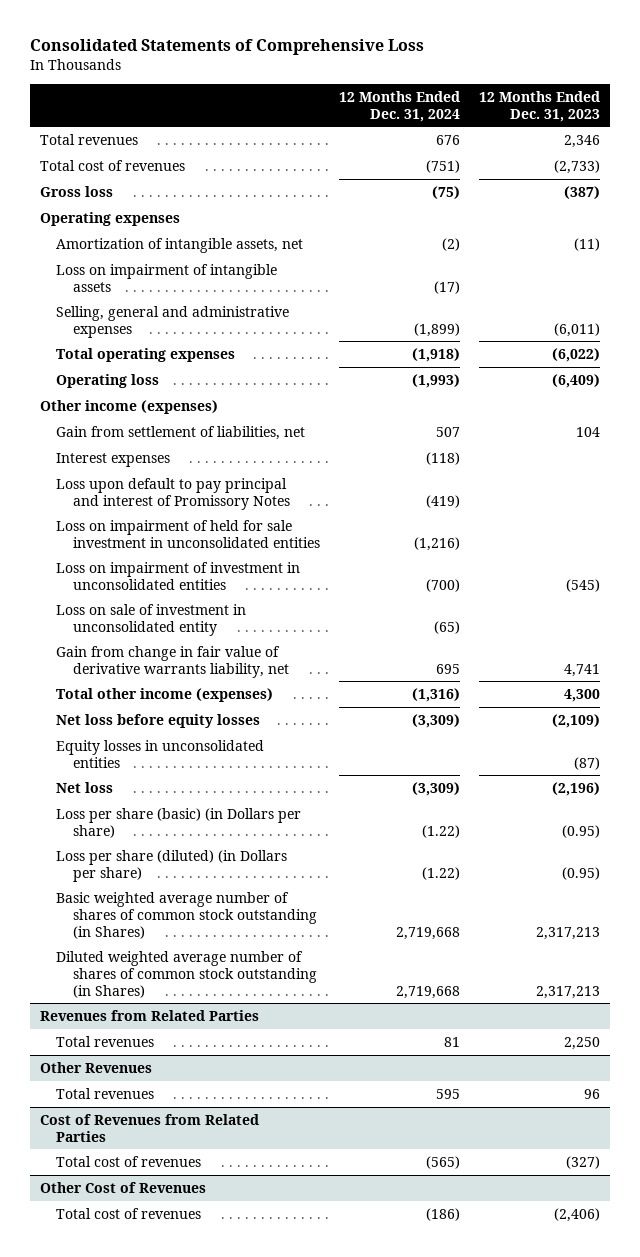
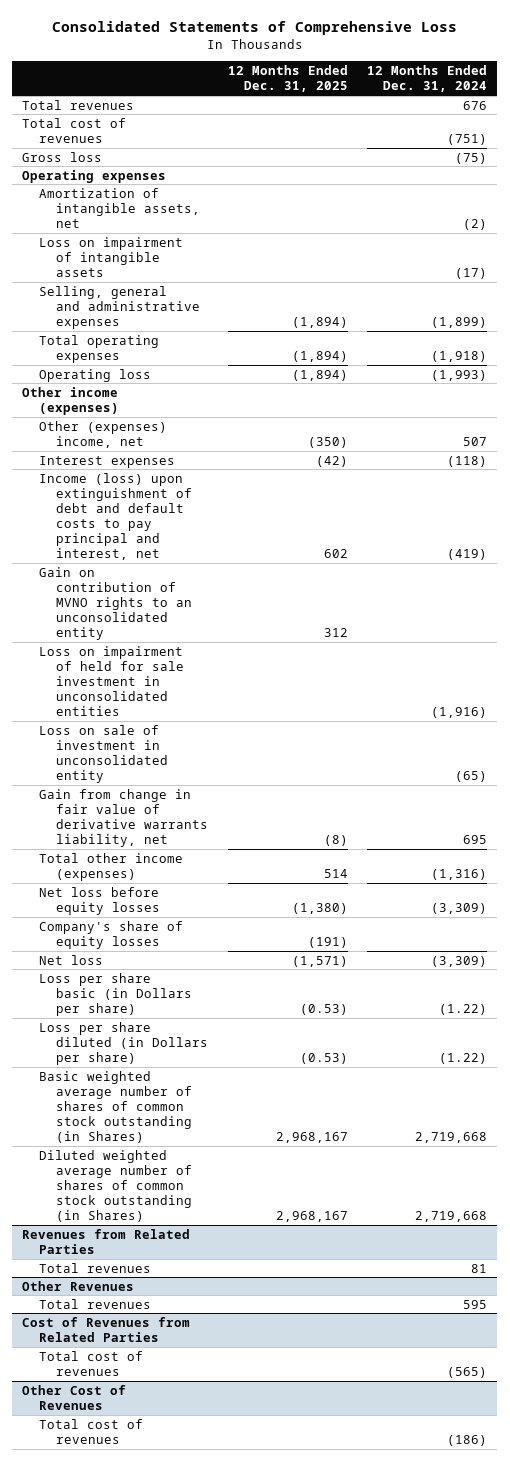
[479,90,601,122] 12 Months Ended Dec. 31, 2023 -> none
none -> [227,65,348,93] 12 Months Ended Dec. 31, 2025
[56,425,306,440] Gain from settlement of liabilities, net -> [39,420,168,448] Other (expenses) income, net
[56,561,301,590] Loss on impairment of investment in unconsolidated entities -> none
[56,477,290,510] Loss upon default to pay principal and interest of Promissory Notes -> [39,472,192,561] Income (loss) upon extinguishment of debt and default costs to pay principal and interest, net
none -> [39,566,192,641] Gain on contribution of MVNO rights to an unconsolidated entity
[413,536,460,551] (1,216) -> [431,707,488,719] (1,916)
[56,739,265,768] Equity losses in unconsolidated entities -> [39,920,184,949] Company's share of equity losses
[56,807,302,838] Loss per share (basic) (in Dollars per share) -> [39,972,192,1016] Loss per share basic (in Dollars per share)
[56,849,288,882] Loss per share (diluted) (in Dollars per share) -> [39,1021,208,1065] Loss per share diluted (in Dollars per share)

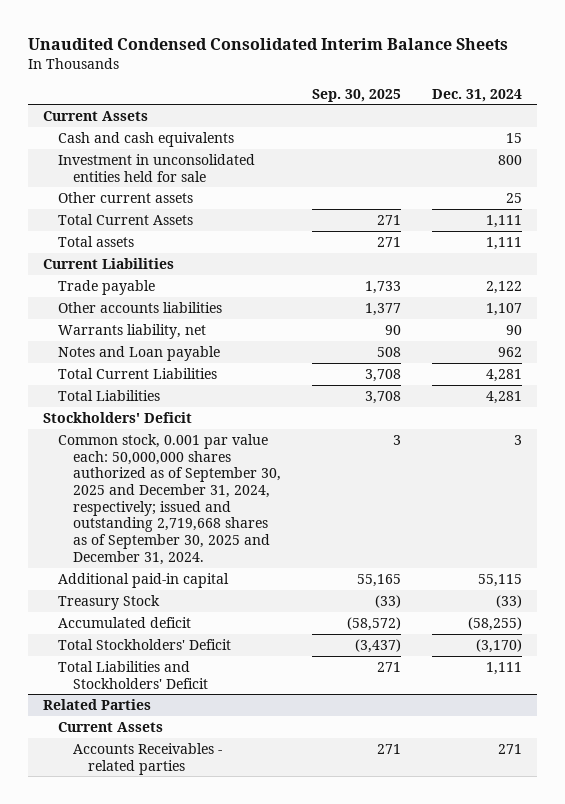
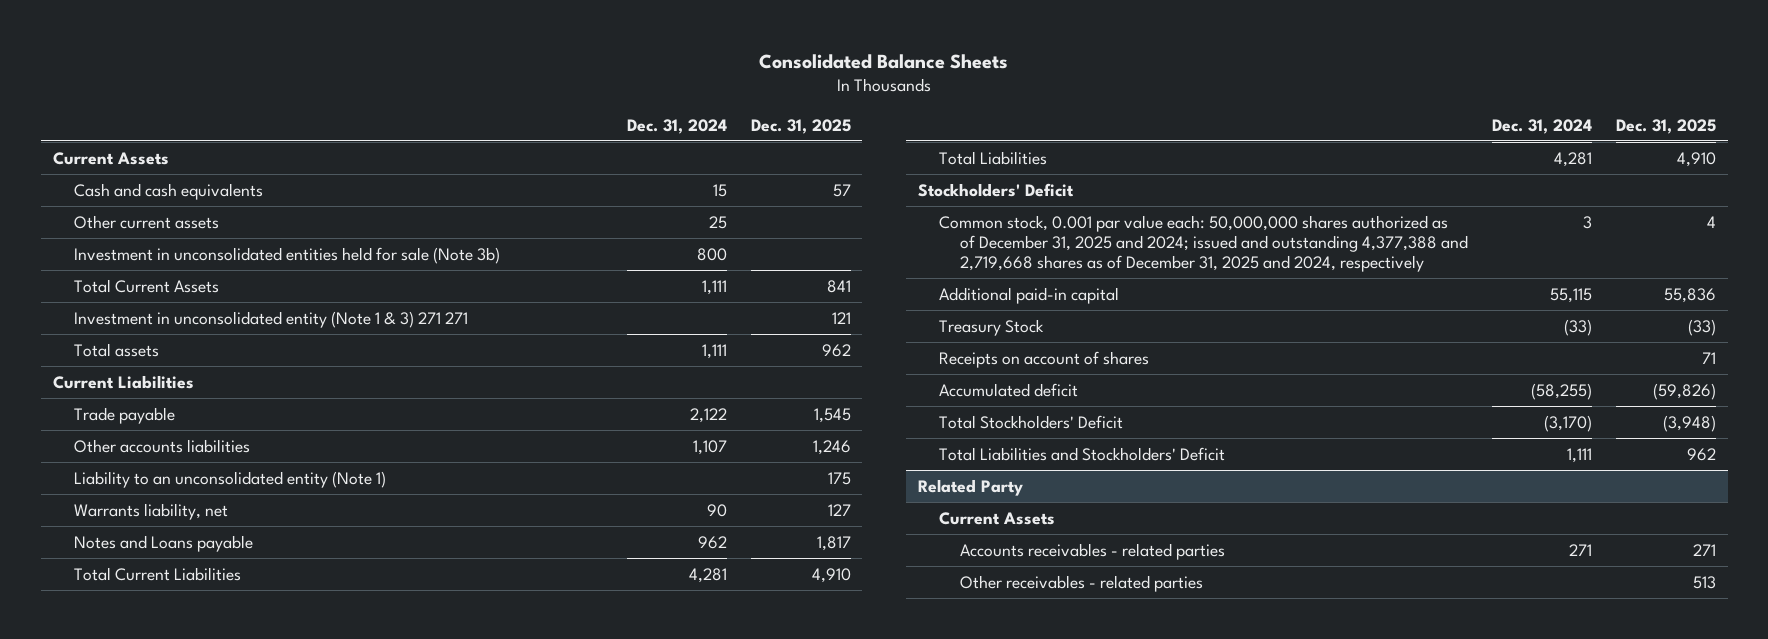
[27,37,508,50] Unaudited Condensed Consolidated Interim Balance Sheets -> [759,53,1009,69] Consolidated Balance Sheets
[311,88,401,102] Sep. 30, 2025 -> none
none -> [750,118,851,134] Dec. 31, 2025
[58,153,256,182] Investment in unconsolidated entities held for sale -> none
none -> [73,246,500,264] Investment in unconsolidated entities held for sale (Note 3b)
none -> [73,310,468,328] Investment in unconsolidated entity (Note 1 & 3) 271 271
none -> [73,470,386,488] Liability to an unconsolidated entity (Note 1)
[58,345,221,361] Notes and Loan payable -> [73,534,253,552] Notes and Loans payable
[58,433,282,565] Common stock, 0.001 par value each: 50,000,000 shares authorized as of September 30, 2025 and December 31, 2024, respectively; issued and outstanding 2,719,668 shares as of September 30, 2025 and December 31, 2024. -> [939,214,1469,272] Common stock, 0.001 par value each: 50,000,000 shares authorized as of December 31, 2025 and 2024; issued and outstanding 4,377,388 and 2,719,668 shares as of December 31, 2025 and 2024, respectively
none -> [939,350,1150,368] Receipts on account of shares
[43,698,152,710] Related Parties -> [917,478,1023,496] Related Party
[73,742,223,775] Accounts Receivables - related parties -> [960,542,1226,560] Accounts receivables - related parties
none -> [960,574,1204,592] Other receivables - related parties

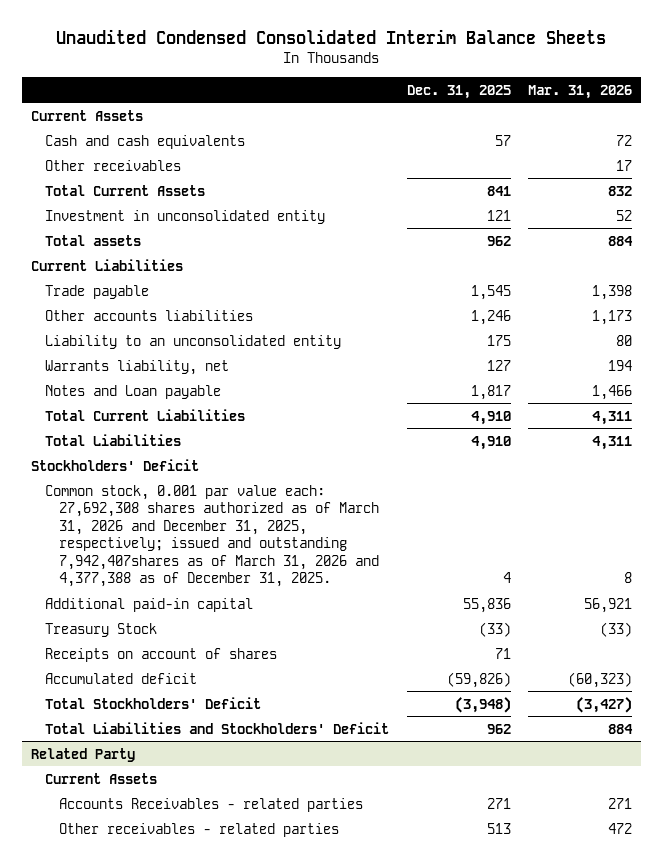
[759,53,1009,69] Consolidated Balance Sheets -> [56,28,607,44] Unaudited Condensed Consolidated Interim Balance Sheets
[626,118,727,134] Dec. 31, 2024 -> none
none -> [528,84,633,99] Mar. 31, 2026
[73,214,219,229] Other current assets -> none
[73,246,500,264] Investment in unconsolidated entities held for sale (Note 3b) -> none
none -> [44,159,181,171] Other receivables
[73,310,468,328] Investment in unconsolidated entity (Note 1 & 3) 271 271 -> [44,209,325,224] Investment in unconsolidated entity
[73,470,386,488] Liability to an unconsolidated entity (Note 1) -> [44,334,341,349] Liability to an unconsolidated entity
[73,534,253,552] Notes and Loans payable -> [44,384,221,399] Notes and Loan payable
[939,214,1469,272] Common stock, 0.001 par value each: 50,000,000 shares authorized as of December 31, 2025 and 2024; issued and outstanding 4,377,388 and 2,719,668 shares as of December 31, 2025 and 2024, respectively -> [44,484,380,588] Common stock, 0.001 par value each: 27,692,308 shares authorized as of March 31, 2026 and December 31, 2025, respectively; issued and outstanding 7,942,407shares as of March 31, 2026 and 4,377,388 as of December 31, 2025.
[960,542,1226,560] Accounts receivables - related parties -> [59,797,364,812] Accounts Receivables - related parties

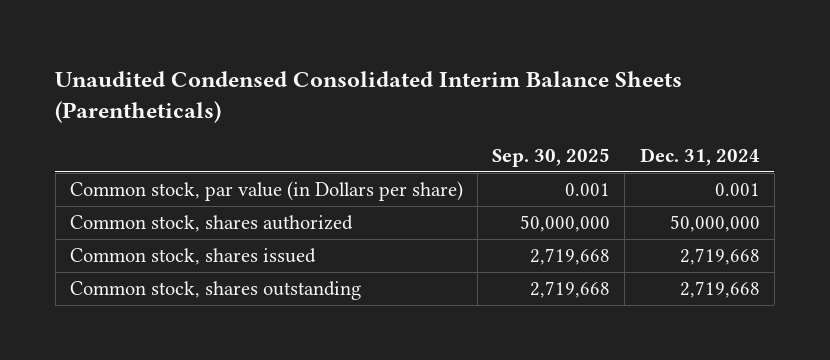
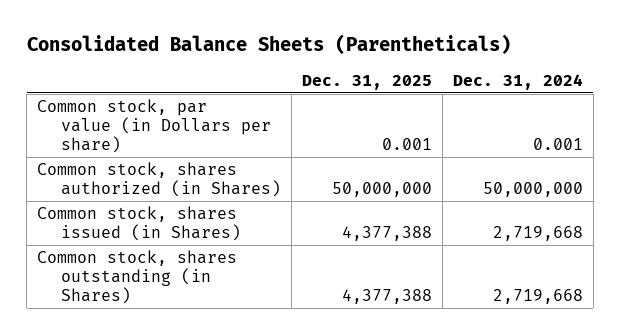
[55,70,683,124] Unaudited Condensed Consolidated Interim Balance Sheets (Parentheticals) -> [26,34,511,55] Consolidated Balance Sheets (Parentheticals)
[492,147,611,167] Sep. 30, 2025 -> none
none -> [301,74,432,90] Dec. 31, 2025
[70,215,354,233] Common stock, shares authorized -> [37,162,281,197] Common stock, shares authorized (in Shares)
[70,248,317,266] Common stock, shares issued -> [37,206,241,241] Common stock, shares issued (in Shares)
[70,281,362,301] Common stock, shares outstanding -> [37,250,238,304] Common stock, shares outstanding (in Shares)

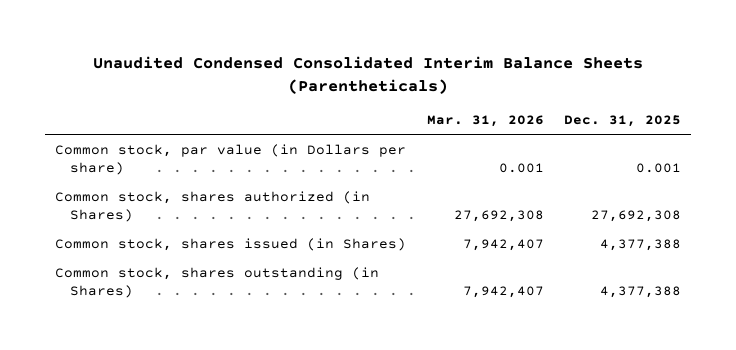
[26,34,511,55] Consolidated Balance Sheets (Parentheticals) -> [93,56,644,94] Unaudited Condensed Consolidated Interim Balance Sheets (Parentheticals)
[452,73,583,90] Dec. 31, 2024 -> none
none -> [426,115,544,128] Mar. 31, 2026
[331,181,432,197] 50,000,000 -> [590,209,681,222] 27,692,308

